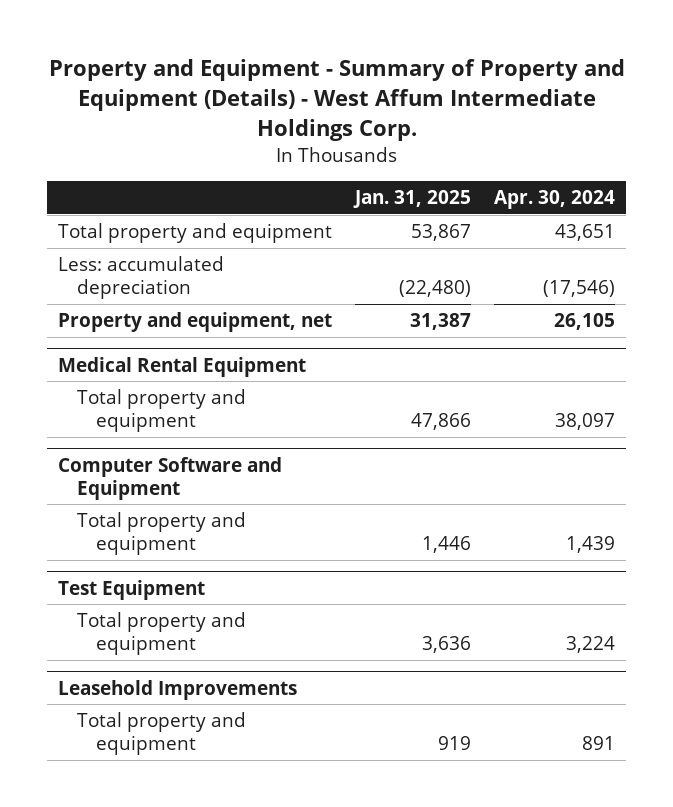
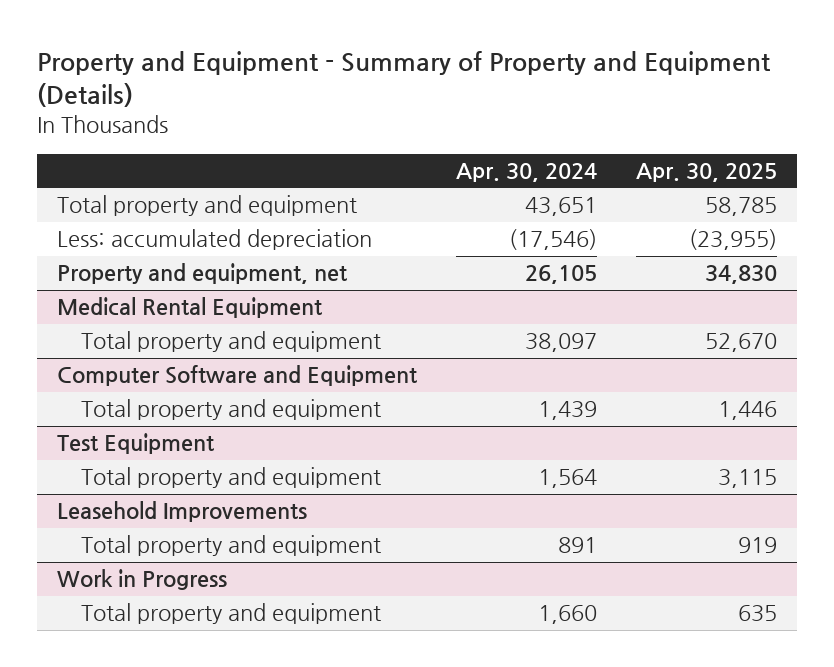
[48,59,625,142] Property and Equipment - Summary of Property and Equipment (Details) - West Affum Intermediate Holdings Corp. -> [36,51,771,108] Property and Equipment - Summary of Property and Equipment (Details)
[353,190,472,209] Jan. 31, 2025 -> none
none -> [636,162,778,182] Apr. 30, 2025
[565,636,615,654] 3,224 -> [537,469,597,489] 1,564
none -> [56,569,227,591] Work in Progress
none -> [81,603,382,625] Total property and equipment

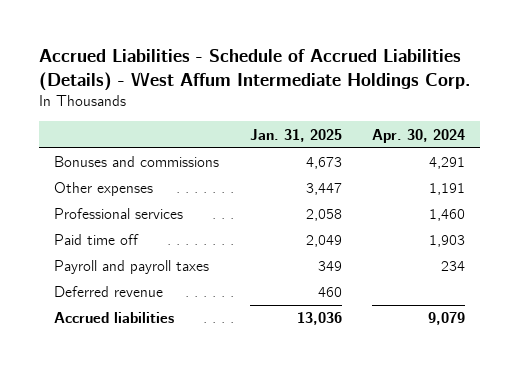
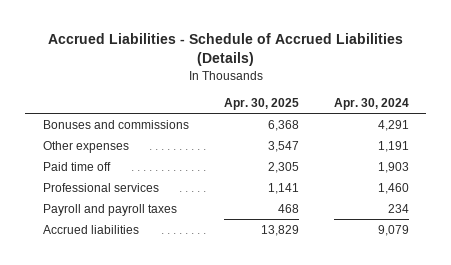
[38,49,471,91] Accrued Liabilities - Schedule of Accrued Liabilities (Details) - West Affum Intermediate Holdings Corp. -> [47,33,403,67] Accrued Liabilities - Schedule of Accrued Liabilities (Details)
[249,128,342,142] Jan. 31, 2025 -> none
none -> [223,97,299,110] Apr. 30, 2025
[54,208,184,220] Professional services -> [42,182,159,192] Professional services
[54,286,164,298] Deferred revenue -> none

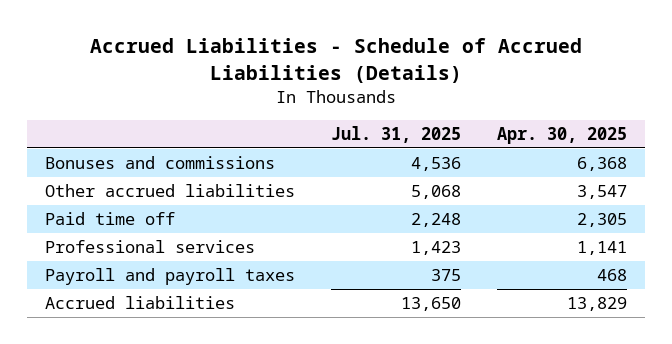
[333,97,409,110] Apr. 30, 2024 -> none
none -> [330,125,461,143] Jul. 31, 2025
[42,140,129,153] Other expenses -> [44,184,295,198] Other accrued liabilities

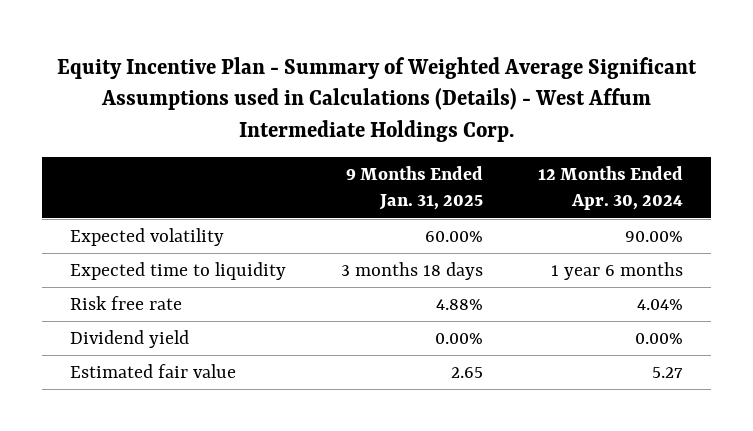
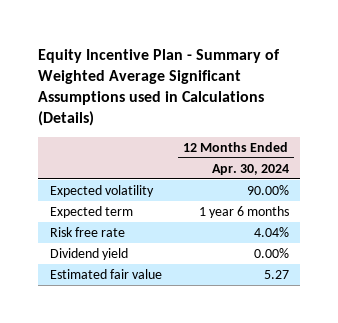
[56,56,697,142] Equity Incentive Plan - Summary of Weighted Average Significant Assumptions used in Calculations (Details) - West Affum Intermediate Holdings Corp. -> [38,48,281,126] Equity Incentive Plan - Summary of Weighted Average Significant Assumptions used in Calculations (Details)
[346,166,484,211] 9 Months Ended Jan. 31, 2025 -> none
[69,261,286,280] Expected time to liquidity -> [49,206,133,219] Expected term

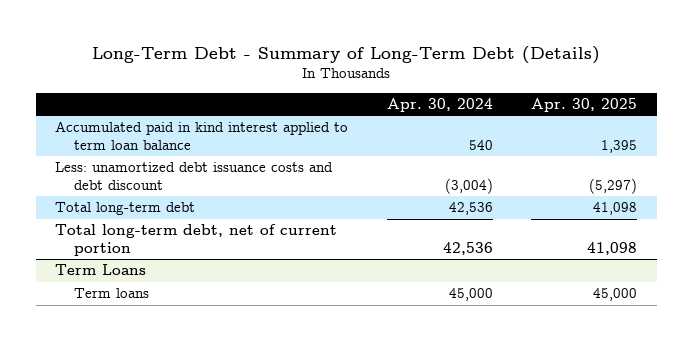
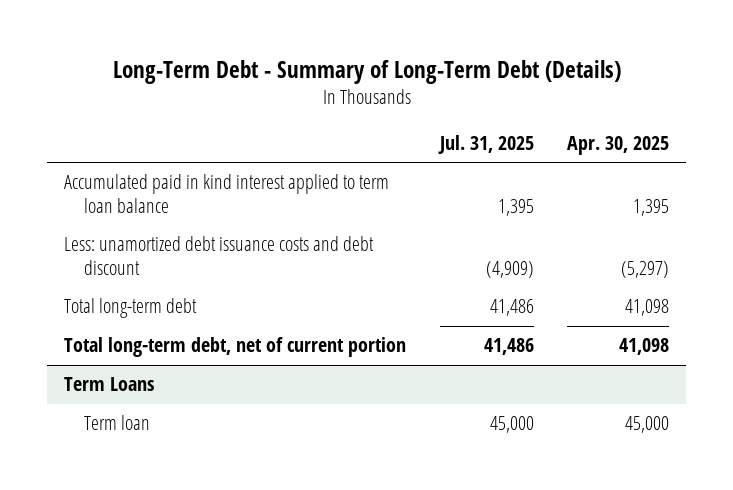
[386,98,493,113] Apr. 30, 2024 -> none
none -> [437,135,534,155] Jul. 31, 2025
[73,288,149,299] Term loans -> [84,415,151,431] Term loan

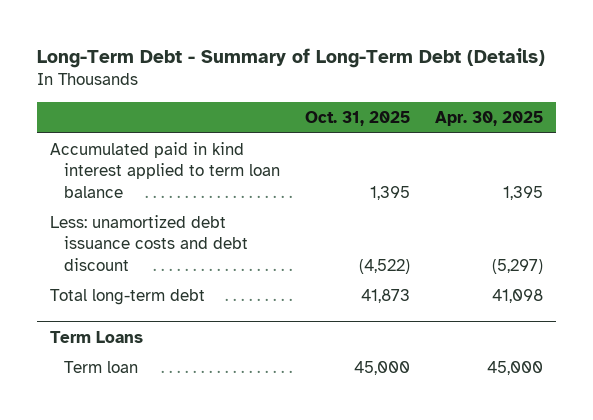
[437,135,534,155] Jul. 31, 2025 -> none
none -> [305,110,411,126] Oct. 31, 2025
[64,337,407,358] Total long-term debt, net of current portion -> none

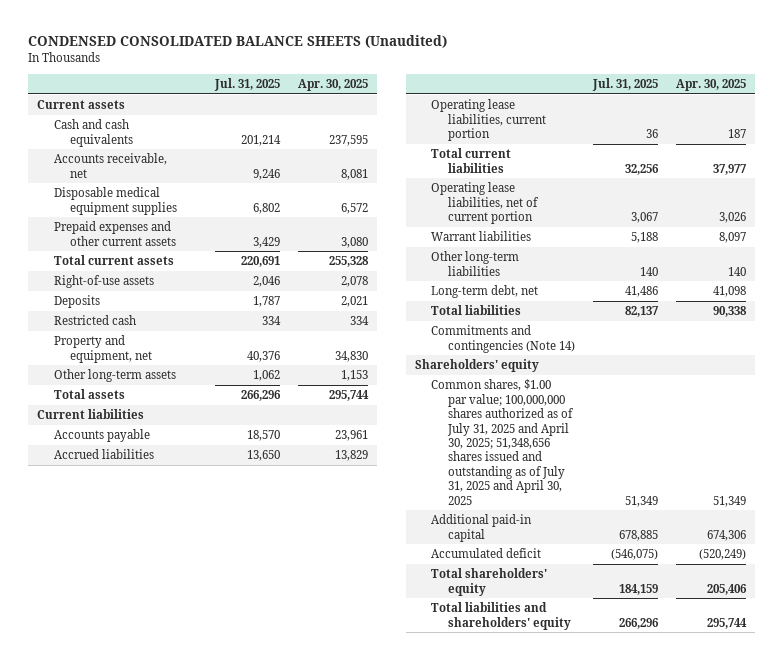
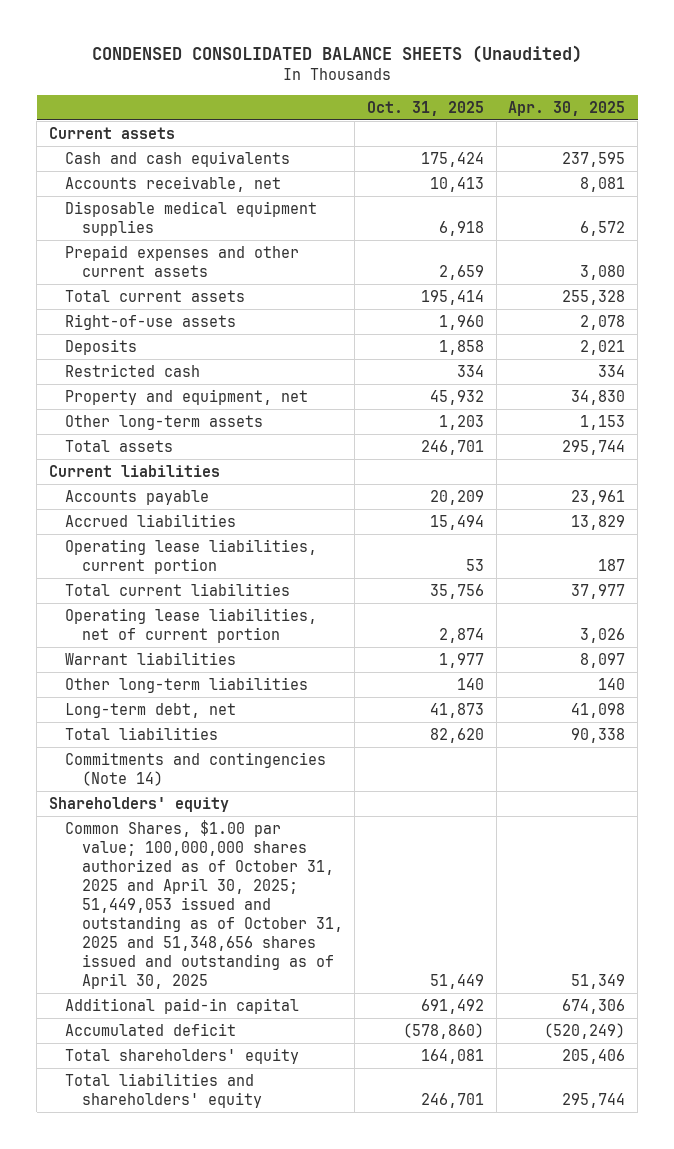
[213,77,280,91] Jul. 31, 2025 -> none
none -> [367,100,485,116] Oct. 31, 2025
[431,379,574,505] Common shares, $1.00 par value; 100,000,000 shares authorized as of July 31, 2025 and April 30, 2025; 51,348,656 shares issued and outstanding as of July 31, 2025 and April 30, 2025 -> [65,820,343,990] Common Shares, $1.00 par value; 100,000,000 shares authorized as of October 31, 2025 and April 30, 2025; 51,449,053 issued and outstanding as of October 31, 2025 and 51,348,656 shares issued and outstanding as of April 30, 2025

